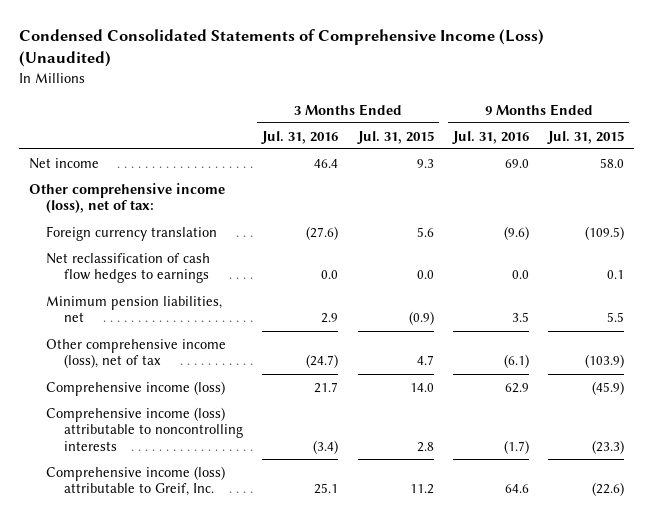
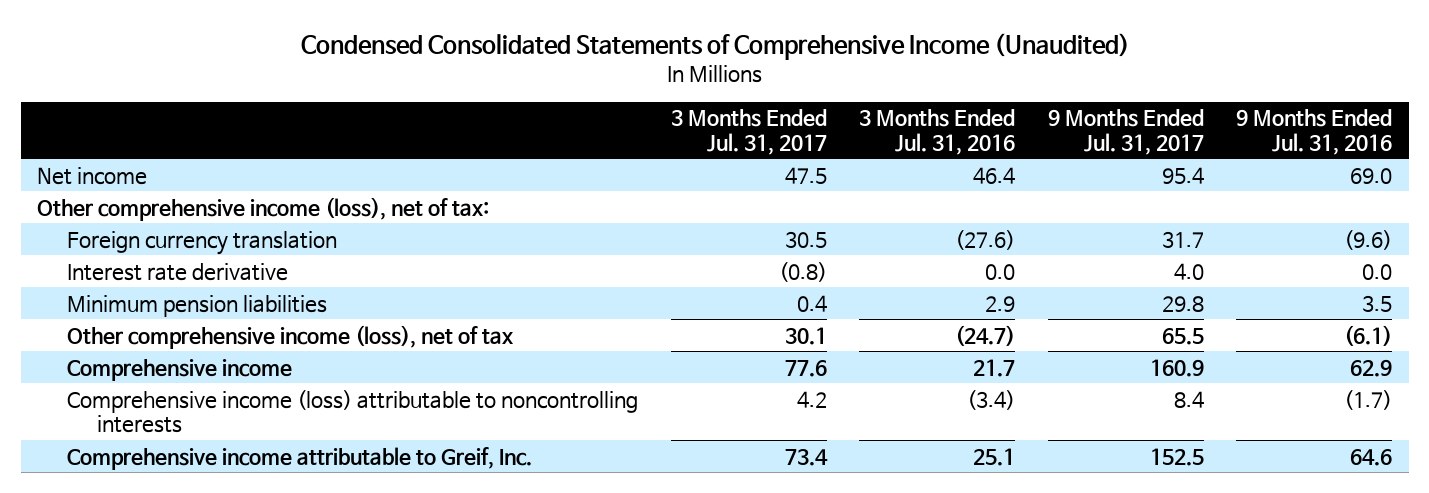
[18,29,544,68] Condensed Consolidated Statements of Comprehensive Income (Loss) (Unaudited) -> [300,32,1130,60] Condensed Consolidated Statements of Comprehensive Income (Unaudited)
[356,130,434,144] Jul. 31, 2015 -> none
[547,130,625,144] Jul. 31, 2015 -> none
none -> [670,109,827,155] 3 Months Ended Jul. 31, 2017
none -> [1047,109,1204,155] 9 Months Ended Jul. 31, 2017
[46,252,211,284] Net reclassification of cash flow hedges to earnings -> none
none -> [67,262,289,281] Interest rate derivative
[46,295,223,323] Minimum pension liabilities, net -> [67,294,328,317] Minimum pension liabilities
[46,380,226,396] Comprehensive income (loss) -> [67,358,293,381] Comprehensive income
[46,465,226,497] Comprehensive income (loss) attributable to Greif, Inc. -> [67,446,533,470] Comprehensive income attributable to Greif, Inc.

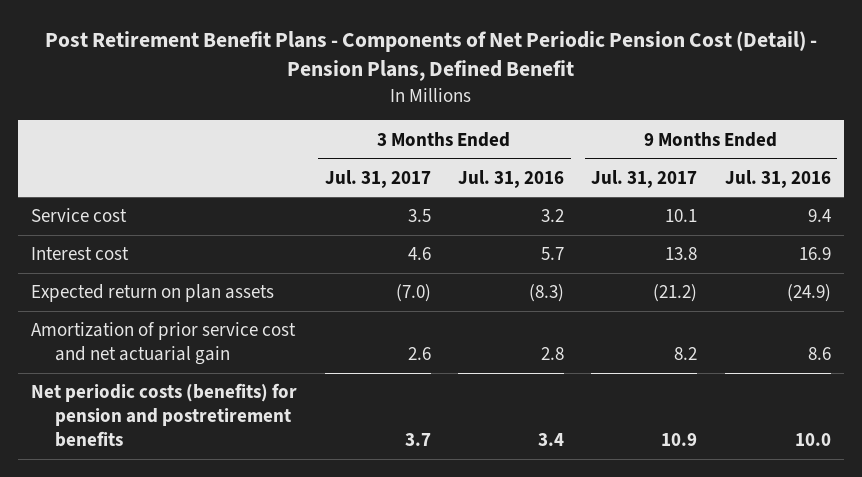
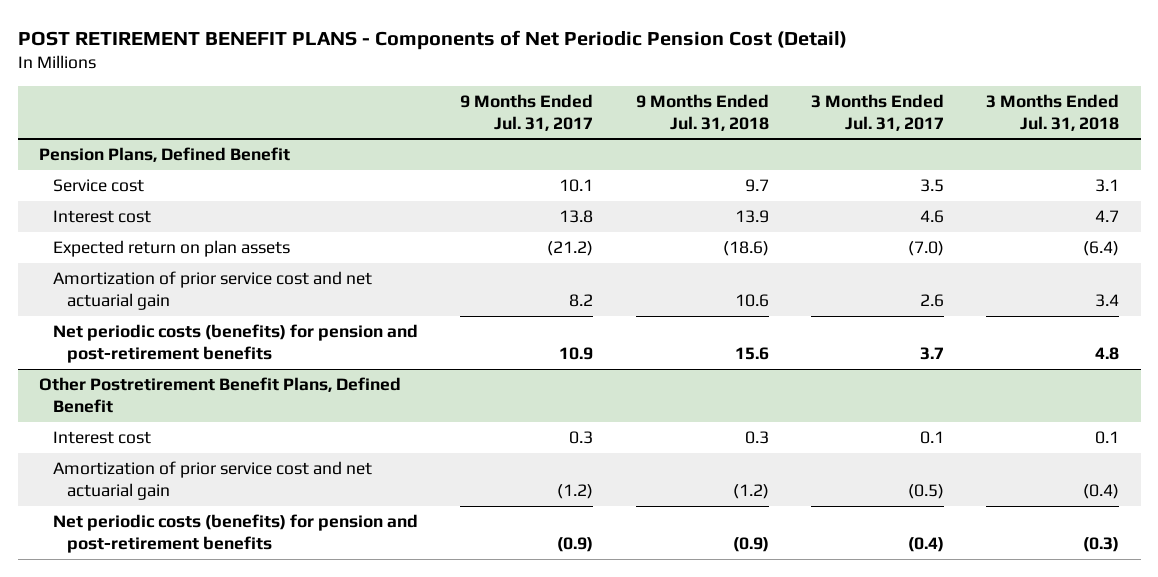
[45,30,818,82] Post Retirement Benefit Plans - Components of Net Periodic Pension Cost (Detail) - Pension Plans, Defined Benefit -> [17,29,847,50] POST RETIREMENT BENEFIT PLANS - Components of Net Periodic Pension Cost (Detail)
[458,169,565,188] Jul. 31, 2016 -> none
[724,169,831,188] Jul. 31, 2016 -> none
none -> [635,93,769,131] 9 Months Ended Jul. 31, 2018
none -> [986,93,1120,131] 3 Months Ended Jul. 31, 2018
none -> [38,146,290,162] Pension Plans, Defined Benefit
[31,383,298,447] Net periodic costs (benefits) for pension and postretirement benefits -> [53,323,419,363] Net periodic costs (benefits) for pension and post-retirement benefits
none -> [38,376,401,413] Other Postretirement Benefit Plans, Defined Benefit
none -> [53,430,152,444] Interest cost
none -> [53,460,373,500] Amortization of prior service cost and net actuarial gain
none -> [53,513,419,553] Net periodic costs (benefits) for pension and post-retirement benefits

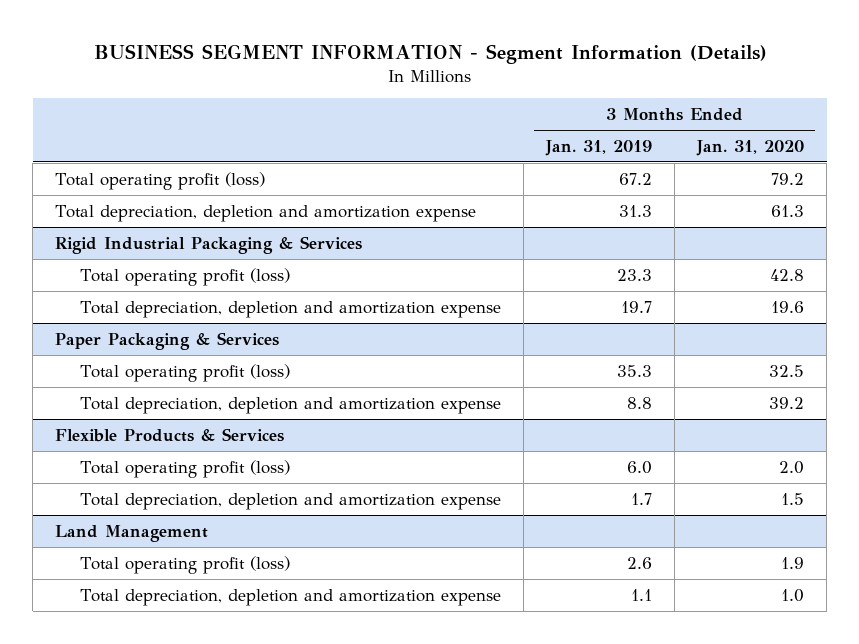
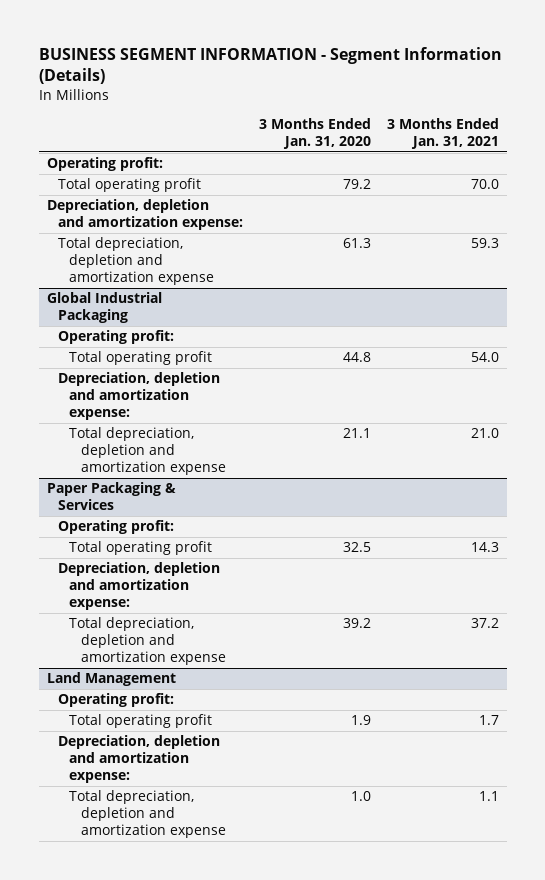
[544,139,652,156] Jan. 31, 2019 -> none
none -> [386,118,499,150] 3 Months Ended Jan. 31, 2021
none -> [46,157,163,172] Operating profit:
[55,171,266,190] Total operating profit (loss) -> [57,178,201,193] Total operating profit
none -> [46,199,243,231] Depreciation, depletion and amortization expense:
[55,235,363,254] Rigid Industrial Packaging & Services -> none
none -> [46,292,162,324] Global Industrial Packaging
none -> [57,330,174,345] Operating profit:
[79,267,290,286] Total operating profit (loss) -> [69,351,213,366] Total operating profit
[769,268,804,281] 42.8 -> [342,352,371,363] 44.8
none -> [57,372,220,421] Depreciation, depletion and amortization expense:
[770,300,804,313] 19.6 -> [342,428,371,439] 21.1
none -> [57,520,174,535] Operating profit:
[79,363,290,382] Total operating profit (loss) -> [69,541,213,556] Total operating profit
none -> [57,562,220,611] Depreciation, depletion and amortization expense:
[55,427,285,442] Flexible Products & Services -> none
[79,459,290,478] Total operating profit (loss) -> none
[79,492,501,510] Total depreciation, depletion and amortization expense -> none
none -> [57,693,174,708] Operating profit:
[79,555,290,574] Total operating profit (loss) -> [69,714,213,729] Total operating profit
none -> [57,735,220,784] Depreciation, depletion and amortization expense:

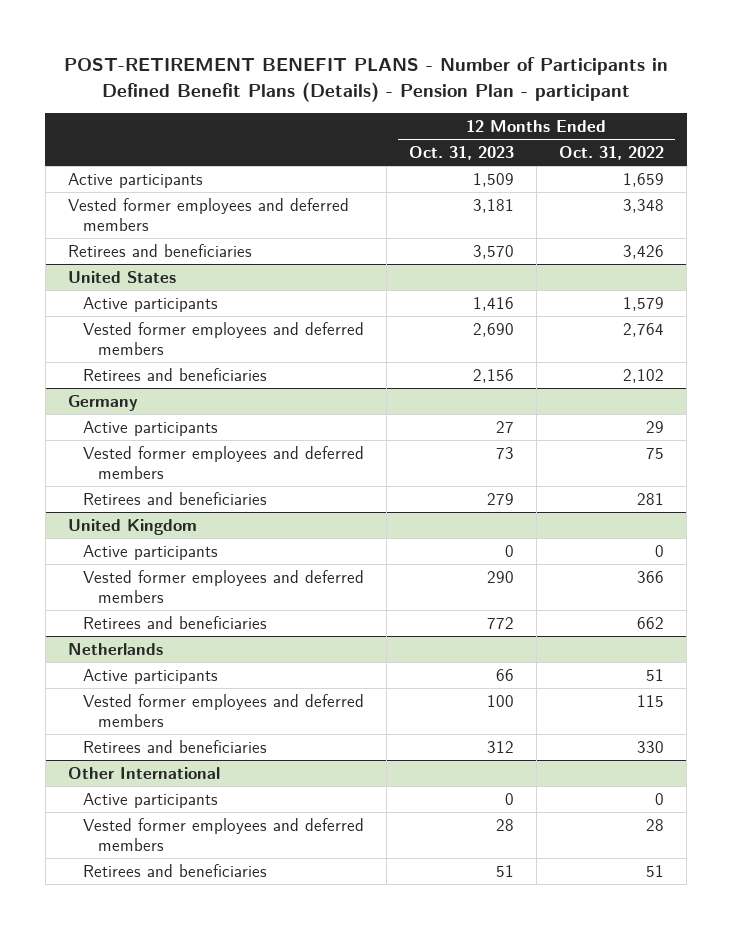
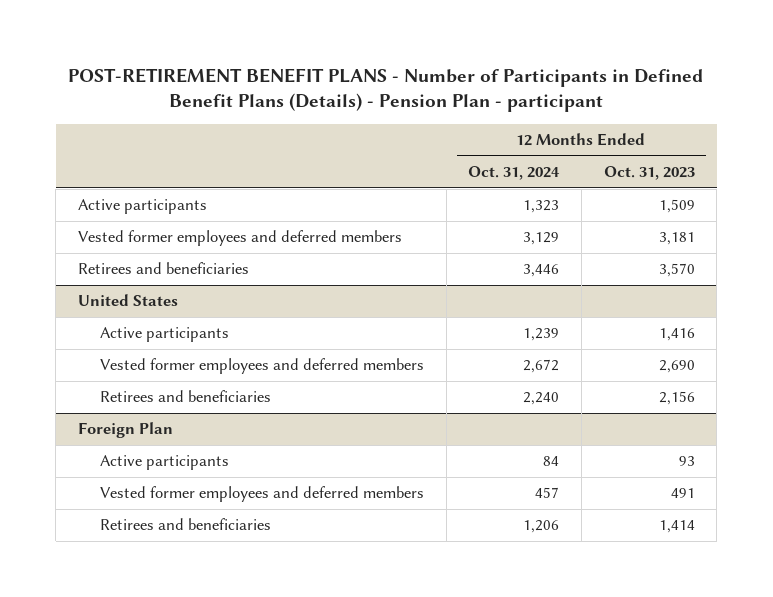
[558,145,664,160] Oct. 31, 2022 -> none
none -> [468,166,561,181] Oct. 31, 2024
[67,518,197,535] United Kingdom -> none
[82,544,218,560] Active participants -> none
[82,569,364,603] Vested former employees and deferred members -> none
[82,615,267,629] Retirees and beneficiaries -> none
[67,642,163,655] Netherlands -> none
[82,668,218,684] Active participants -> none
[82,693,364,727] Vested former employees and deferred members -> none
[82,739,267,753] Retirees and beneficiaries -> none
[67,766,220,779] Other International -> none
[82,792,218,808] Active participants -> none
[82,817,364,851] Vested former employees and deferred members -> none
[82,863,267,877] Retirees and beneficiaries -> none
[67,394,138,411] Germany -> [78,422,174,439] Foreign Plan
[495,420,514,433] 27 -> [678,456,695,467] 93
[495,446,514,459] 73 -> [670,488,695,499] 491
[486,492,514,505] 279 -> [658,520,695,534] 1,414

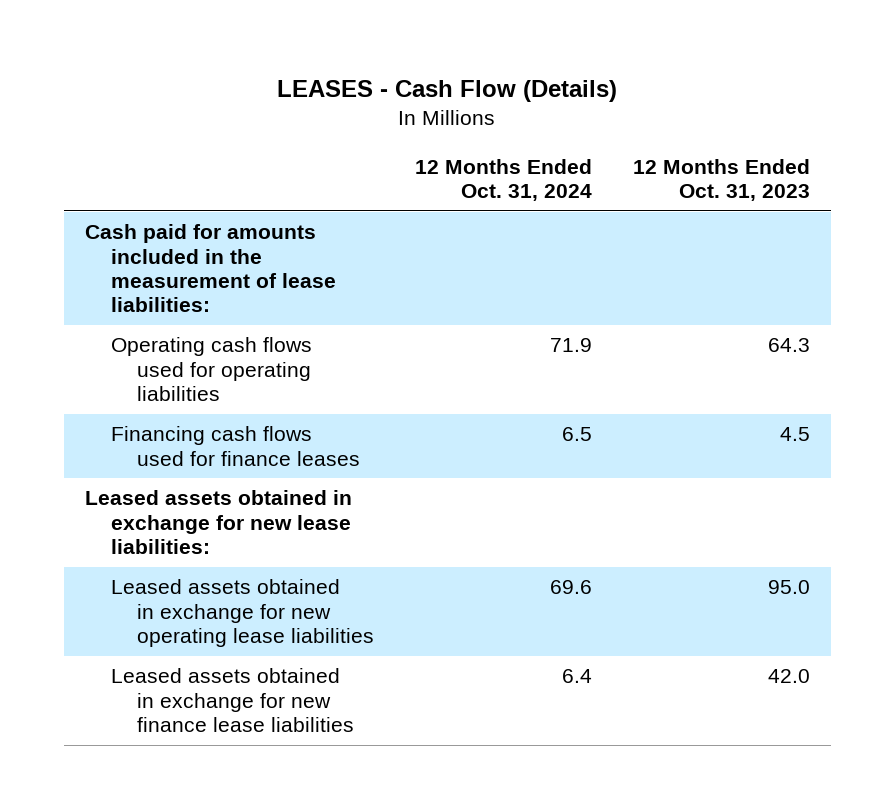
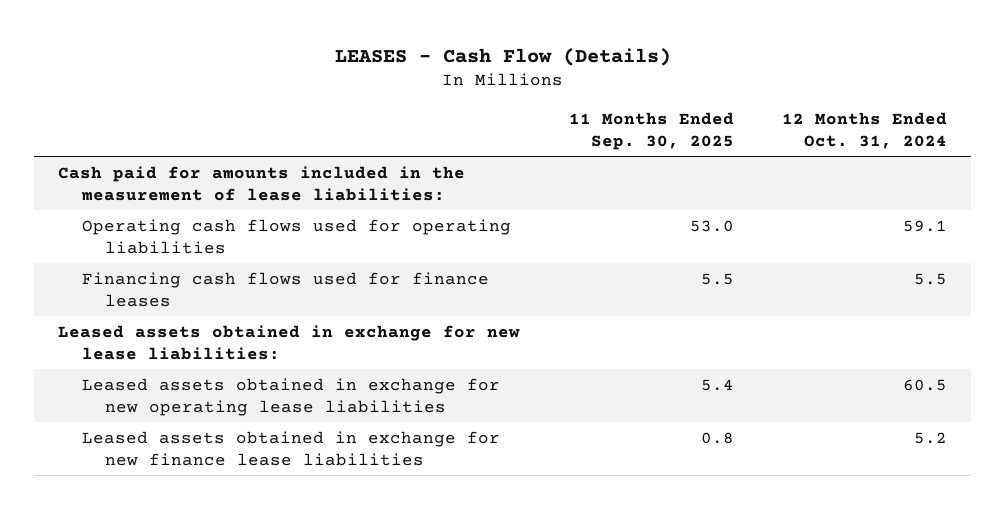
[633,158,811,201] 12 Months Ended Oct. 31, 2023 -> none
none -> [568,111,734,150] 11 Months Ended Sep. 30, 2025
[550,338,593,353] 71.9 -> [903,219,948,232] 59.1
[562,427,593,442] 6.5 -> [914,272,948,285] 5.5
[550,580,593,595] 69.6 -> [903,378,948,391] 60.5
[562,669,593,684] 6.4 -> [914,431,948,444] 5.2

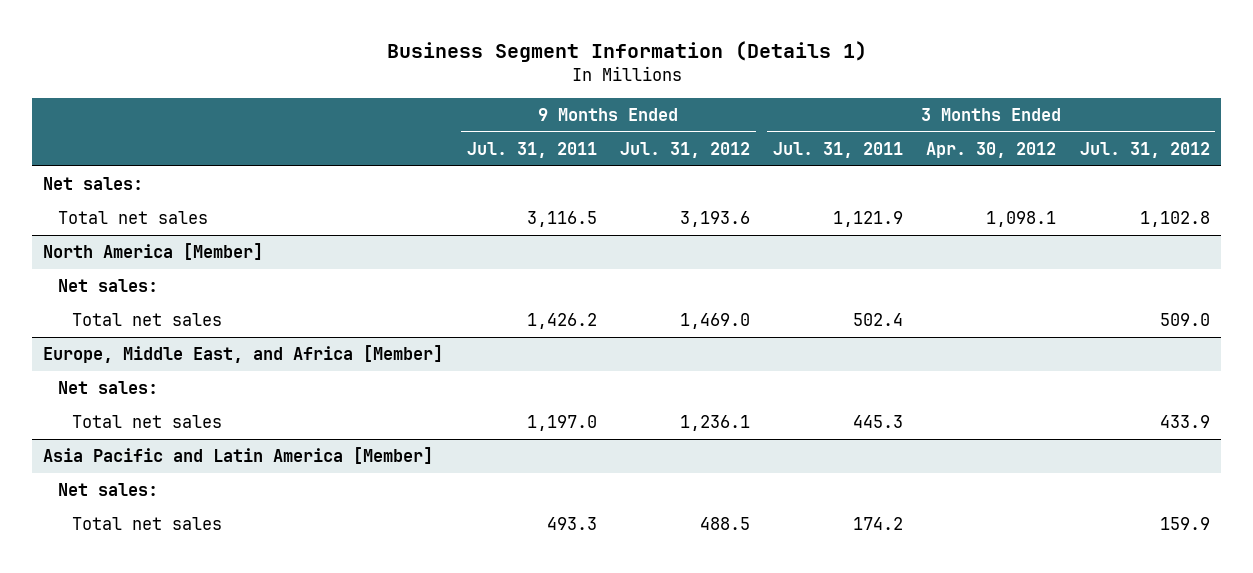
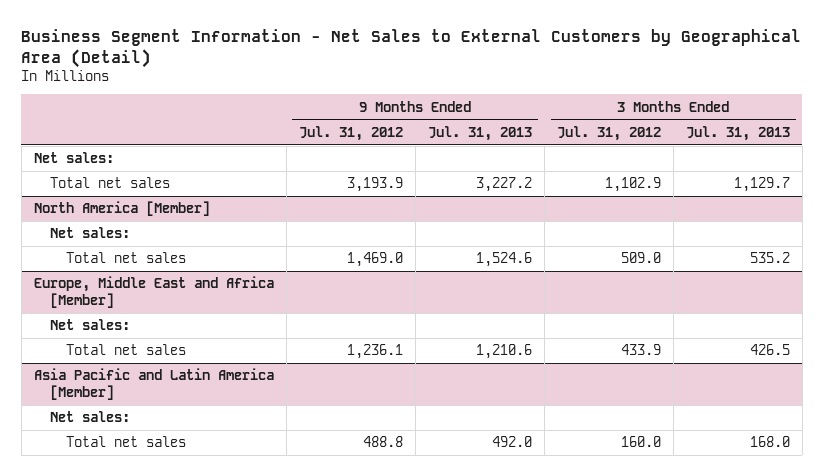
[386,41,867,63] Business Segment Information (Details 1) -> [21,28,802,68] Business Segment Information - Net Sales to External Customers by Geographical Area (Detail)
[466,142,597,159] Jul. 31, 2011 -> none
[773,142,904,159] Jul. 31, 2011 -> none
[926,142,1057,159] Apr. 30, 2012 -> none
none -> [427,125,532,141] Jul. 31, 2013
none -> [685,125,790,141] Jul. 31, 2013
[679,211,750,228] 3,193.6 -> [346,177,403,193] 3,193.9
[1139,211,1210,228] 1,102.8 -> [604,177,661,193] 1,102.9
[43,345,444,364] Europe, Middle East, and Africa [Member] -> [33,276,274,308] Europe, Middle East and Africa [Member]
[699,517,750,531] 488.5 -> [362,436,403,448] 488.8
[1159,517,1210,531] 159.9 -> [620,436,661,448] 160.0

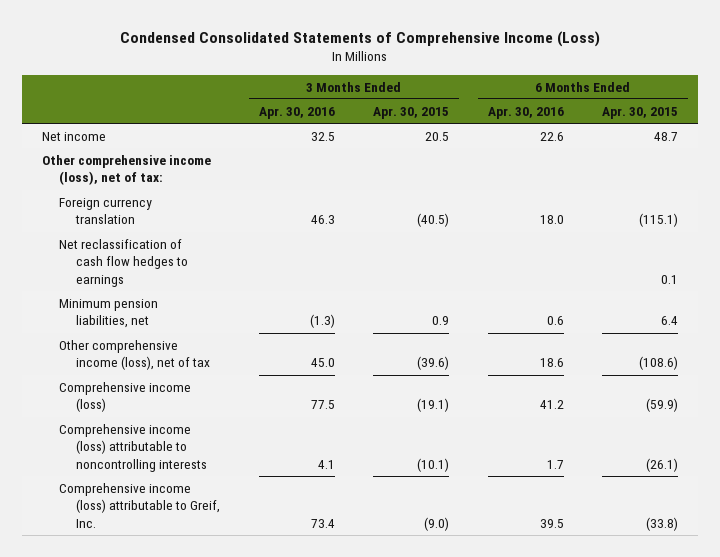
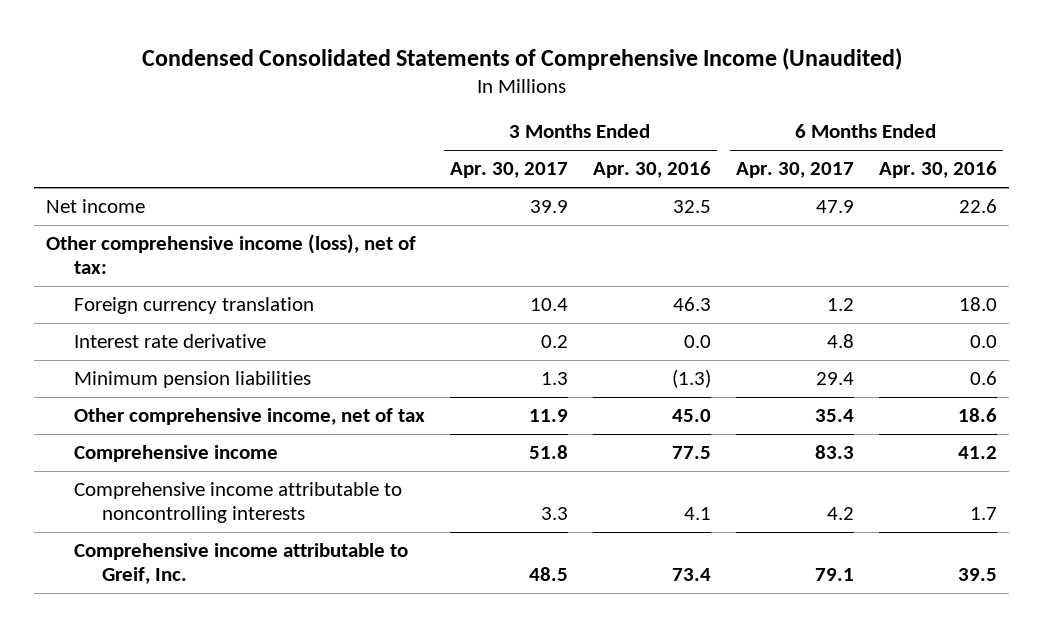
[120,31,601,48] Condensed Consolidated Statements of Comprehensive Income (Loss) -> [141,47,902,70] Condensed Consolidated Statements of Comprehensive Income (Unaudited)
[373,106,450,119] Apr. 30, 2015 -> none
[602,106,679,119] Apr. 30, 2015 -> none
none -> [450,162,569,179] Apr. 30, 2017
none -> [735,162,854,179] Apr. 30, 2017
[58,238,189,287] Net reclassification of cash flow hedges to earnings -> none
none -> [74,334,267,349] Interest rate derivative
[58,298,158,329] Minimum pension liabilities, net -> [74,371,312,389] Minimum pension liabilities
[58,339,211,371] Other comprehensive income (loss), net of tax -> [74,408,426,426] Other comprehensive income, net of tax
[58,381,191,413] Comprehensive income (loss) -> [74,445,279,463] Comprehensive income
[58,423,208,472] Comprehensive income (loss) attributable to noncontrolling interests -> [74,482,403,524] Comprehensive income attributable to noncontrolling interests
[58,482,221,528] Comprehensive income (loss) attributable to Greif, Inc. -> [74,543,409,585] Comprehensive income attributable to Greif, Inc.

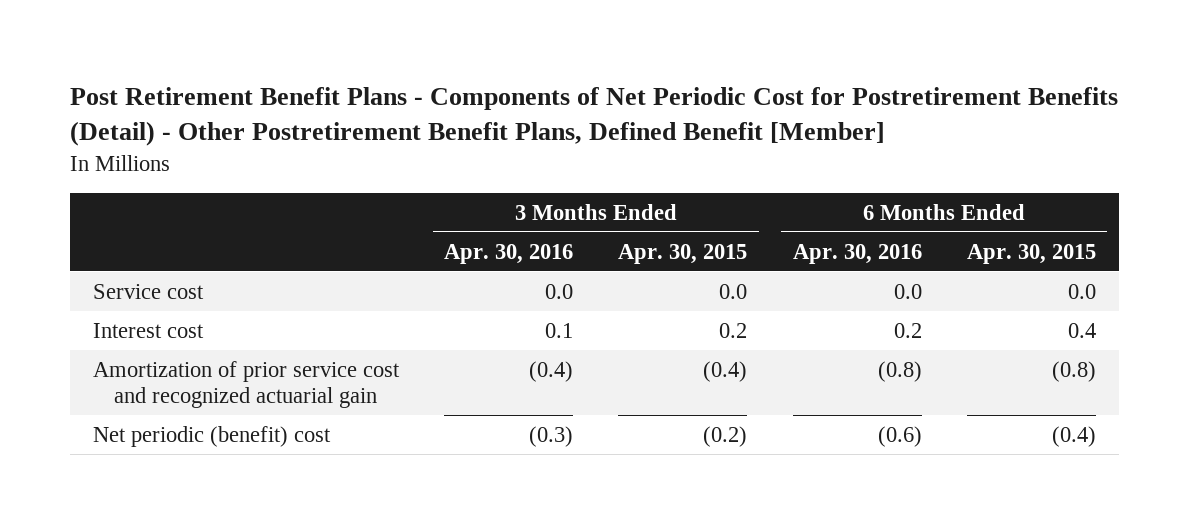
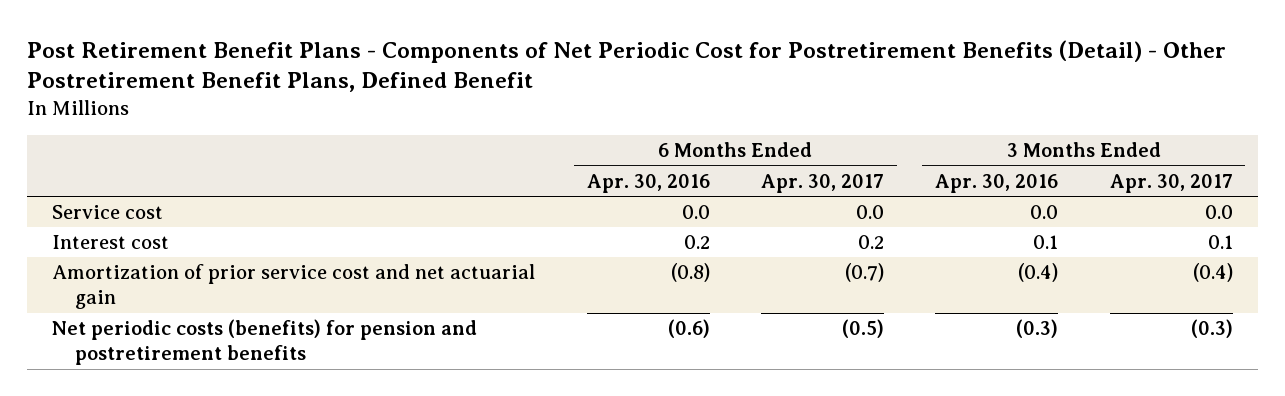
[70,87,1119,147] Post Retirement Benefit Plans - Components of Net Periodic Cost for Postretirement Benefits (Detail) - Other Postretirement Benefit Plans, Defined Benefit [Member] -> [26,39,1226,93] Post Retirement Benefit Plans - Components of Net Periodic Cost for Postretirement Benefits (Detail) - Other Postretirement Benefit Plans, Defined Benefit
[618,243,748,264] Apr. 30, 2015 -> none
[967,243,1097,264] Apr. 30, 2015 -> none
none -> [760,173,884,193] Apr. 30, 2017
none -> [1109,173,1233,193] Apr. 30, 2017
[92,360,400,409] Amortization of prior service cost and recognized actuarial gain -> [52,264,536,310] Amortization of prior service cost and net actuarial gain
[92,425,331,447] Net periodic (benefit) cost -> [52,319,478,366] Net periodic costs (benefits) for pension and postretirement benefits

